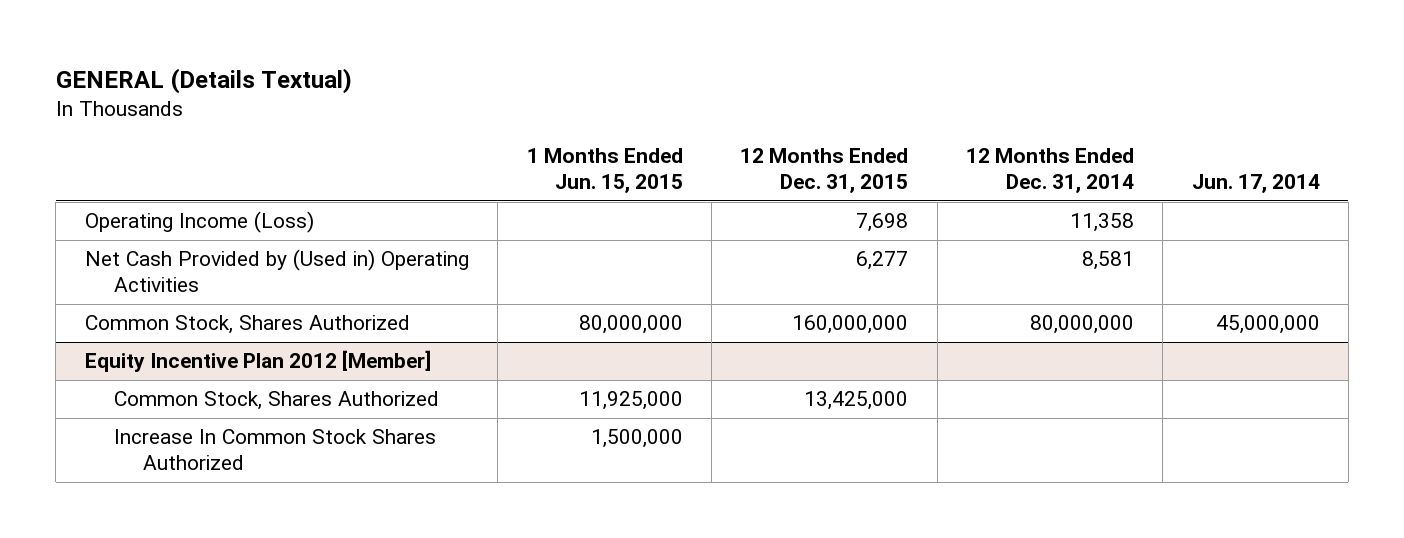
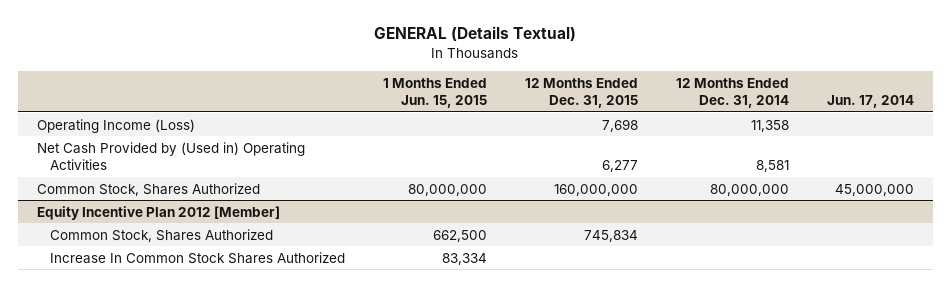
[578,391,683,411] 11,925,000 -> [433,229,488,242] 662,500
[804,391,909,411] 13,425,000 -> [583,229,638,242] 745,834
[590,429,683,449] 1,500,000 -> [442,252,488,265] 83,334

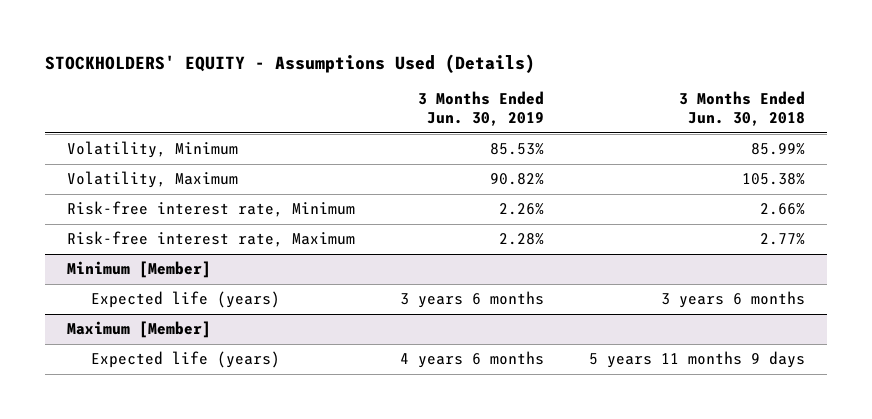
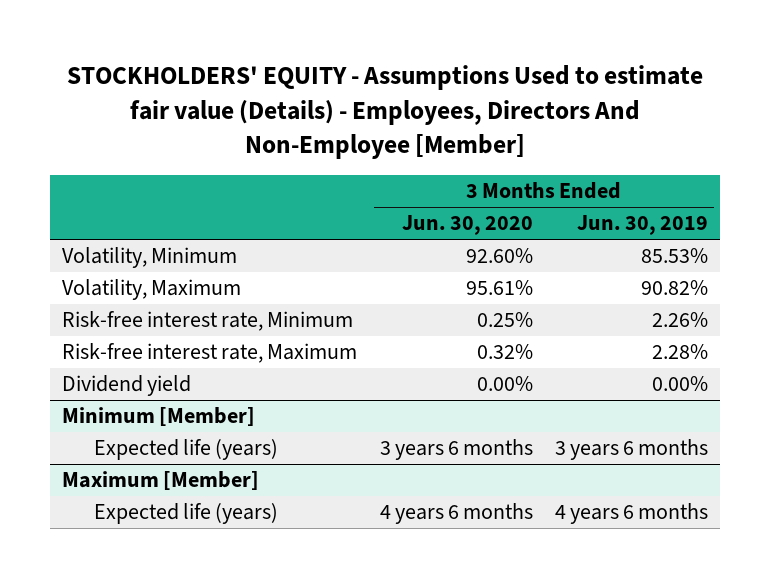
[44,53,535,73] STOCKHOLDERS' EQUITY - Assumptions Used (Details) -> [67,65,704,159] STOCKHOLDERS' EQUITY - Assumptions Used to estimate fair value (Details) - Employees, Directors And Non-Employee [Member]
[678,91,805,126] 3 Months Ended Jun. 30, 2018 -> none
none -> [401,215,533,236] Jun. 30, 2020
none -> [61,375,191,397] Dividend yield

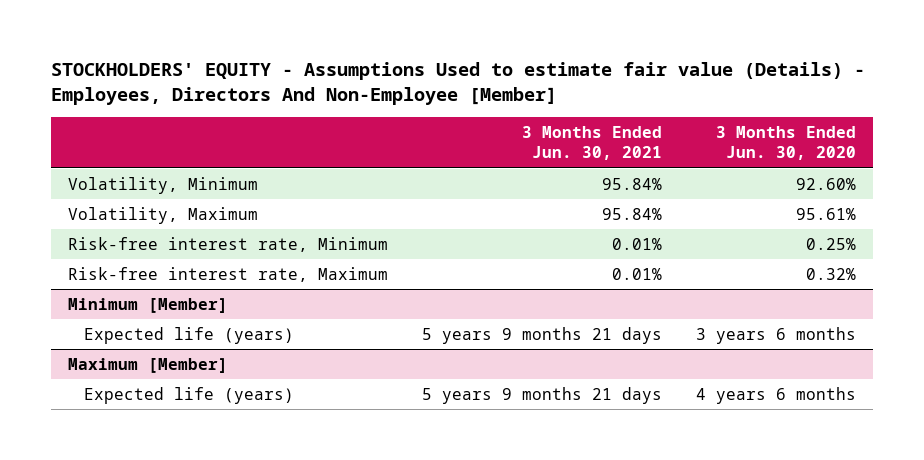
[577,215,709,236] Jun. 30, 2019 -> none
none -> [522,125,663,161] 3 Months Ended Jun. 30, 2021
[61,375,191,397] Dividend yield -> none

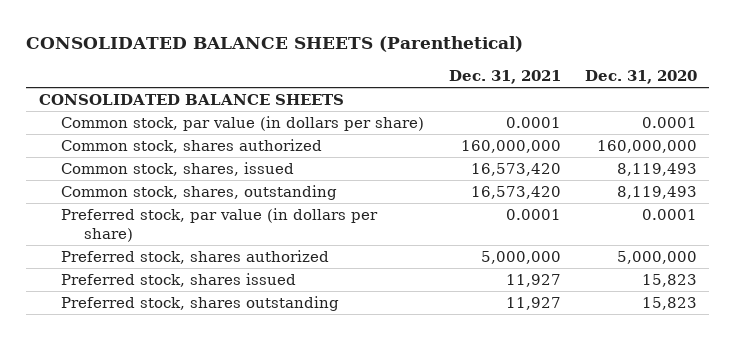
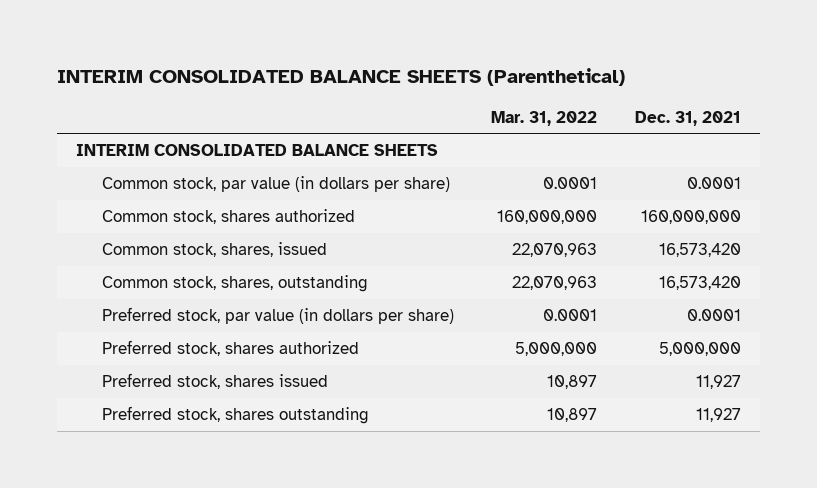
[26,36,524,53] CONSOLIDATED BALANCE SHEETS (Parenthetical) -> [56,68,625,87] INTERIM CONSOLIDATED BALANCE SHEETS (Parenthetical)
[584,69,697,84] Dec. 31, 2020 -> none
none -> [491,110,598,126] Mar. 31, 2022
[38,93,344,105] CONSOLIDATED BALANCE SHEETS -> [75,144,438,157] INTERIM CONSOLIDATED BALANCE SHEETS

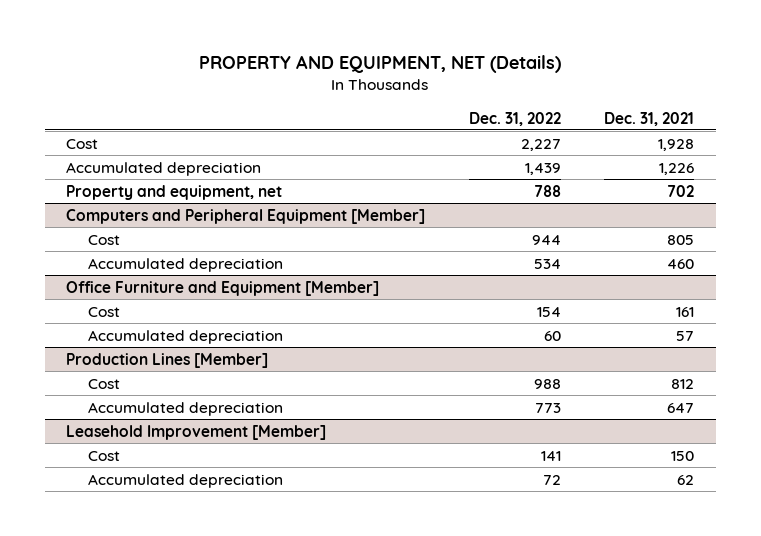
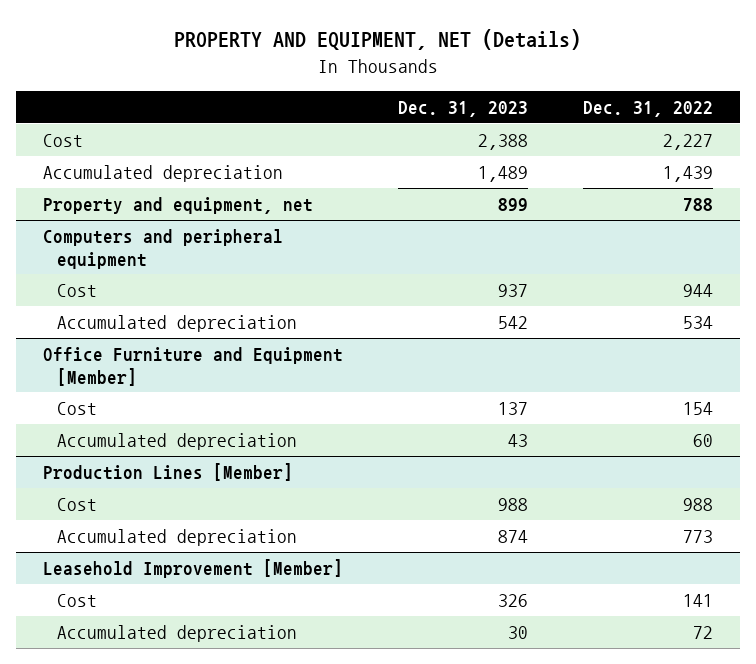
[604,111,695,126] Dec. 31, 2021 -> none
none -> [397,100,528,117] Dec. 31, 2023
[66,208,426,224] Computers and Peripheral Equipment [Member] -> [43,229,284,269] Computers and peripheral equipment

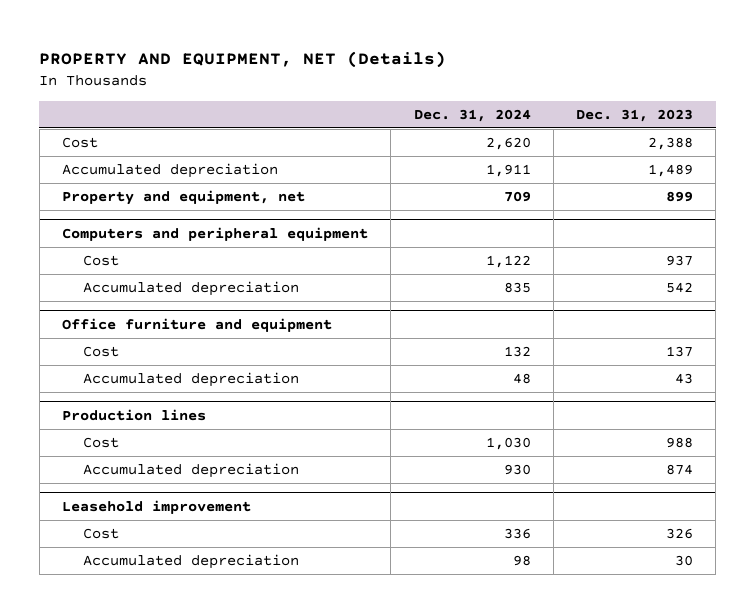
[582,100,713,117] Dec. 31, 2022 -> none
none -> [413,108,531,122] Dec. 31, 2024
[43,347,344,386] Office Furniture and Equipment [Member] -> [62,317,333,332] Office furniture and equipment
[43,463,294,482] Production Lines [Member] -> [62,408,207,421] Production lines
[43,559,344,579] Leasehold Improvement [Member] -> [62,499,252,514] Leasehold improvement

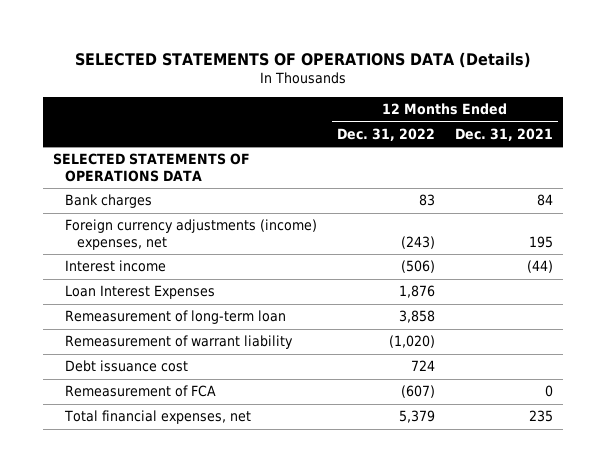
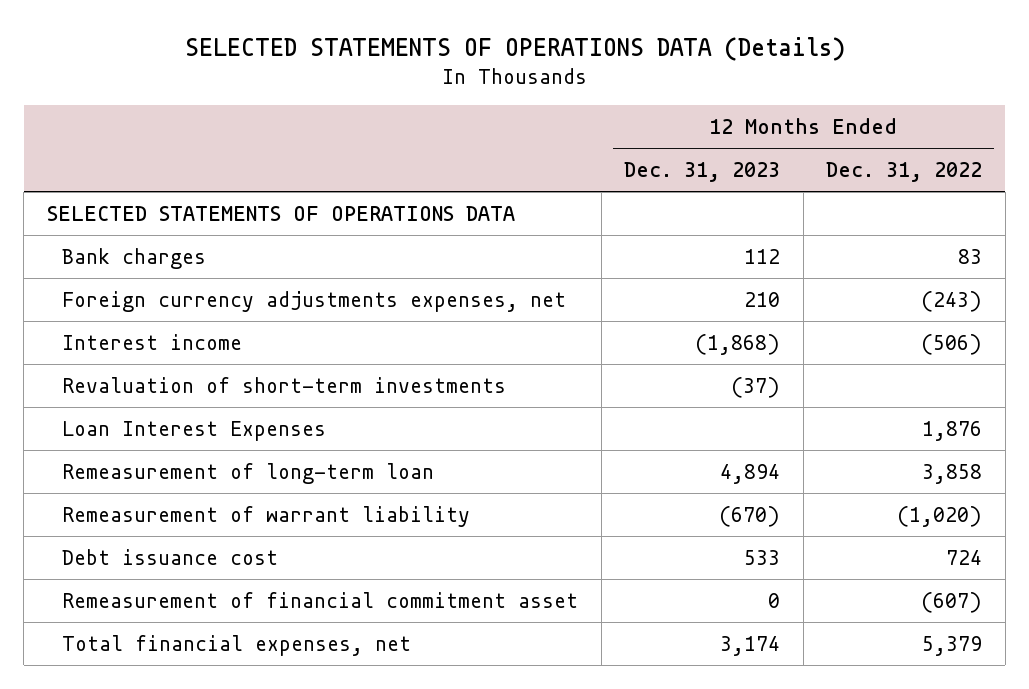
[455,127,554,141] Dec. 31, 2021 -> none
none -> [624,161,781,182] Dec. 31, 2023
[65,219,318,250] Foreign currency adjustments (income) expenses, net -> [62,290,567,312] Foreign currency adjustments expenses, net
none -> [62,376,507,393] Revaluation of short-term investments
[65,385,217,398] Remeasurement of FCA -> [62,591,579,608] Remeasurement of financial commitment asset

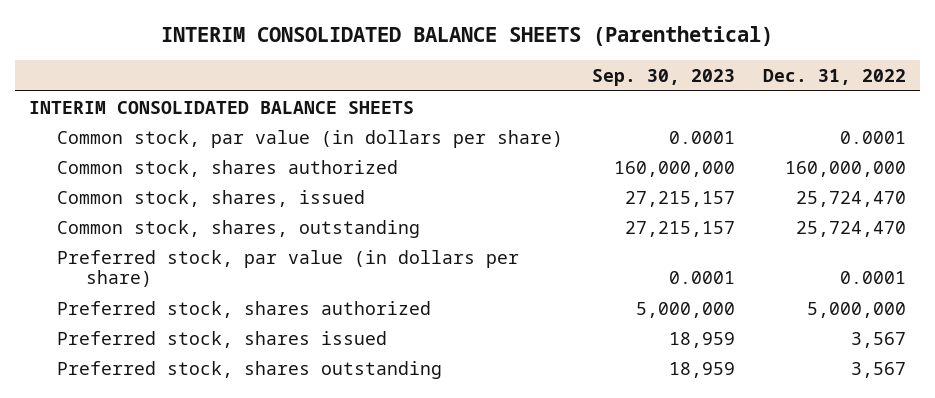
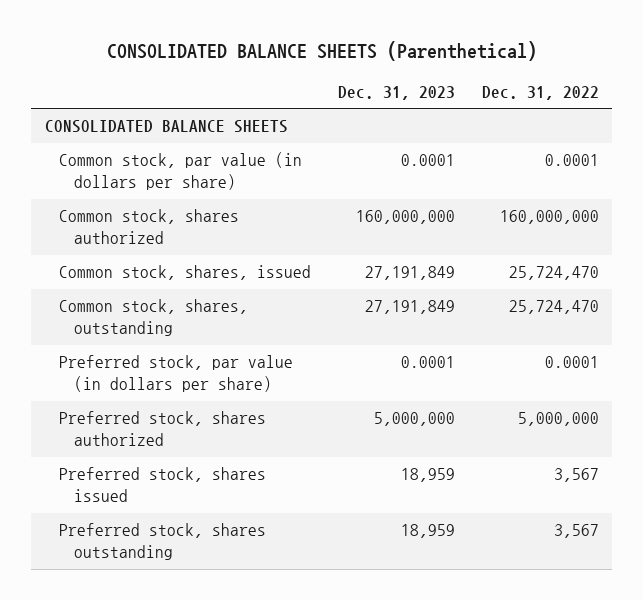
[161,26,774,47] INTERIM CONSOLIDATED BALANCE SHEETS (Parenthetical) -> [106,41,537,62] CONSOLIDATED BALANCE SHEETS (Parenthetical)
[591,68,735,86] Sep. 30, 2023 -> none
none -> [337,85,455,100] Dec. 31, 2023
[28,100,414,114] INTERIM CONSOLIDATED BALANCE SHEETS -> [44,120,288,134] CONSOLIDATED BALANCE SHEETS

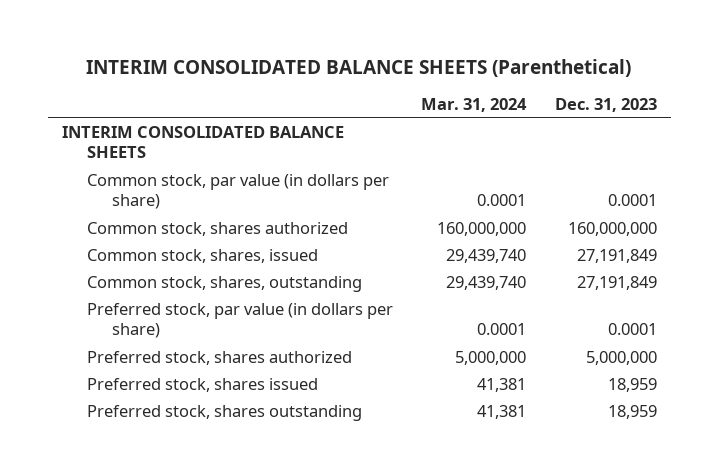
[106,41,537,62] CONSOLIDATED BALANCE SHEETS (Parenthetical) -> [86,58,632,77] INTERIM CONSOLIDATED BALANCE SHEETS (Parenthetical)
[481,85,599,100] Dec. 31, 2022 -> none
none -> [421,97,528,112] Mar. 31, 2024
[44,120,288,134] CONSOLIDATED BALANCE SHEETS -> [61,125,344,159] INTERIM CONSOLIDATED BALANCE SHEETS

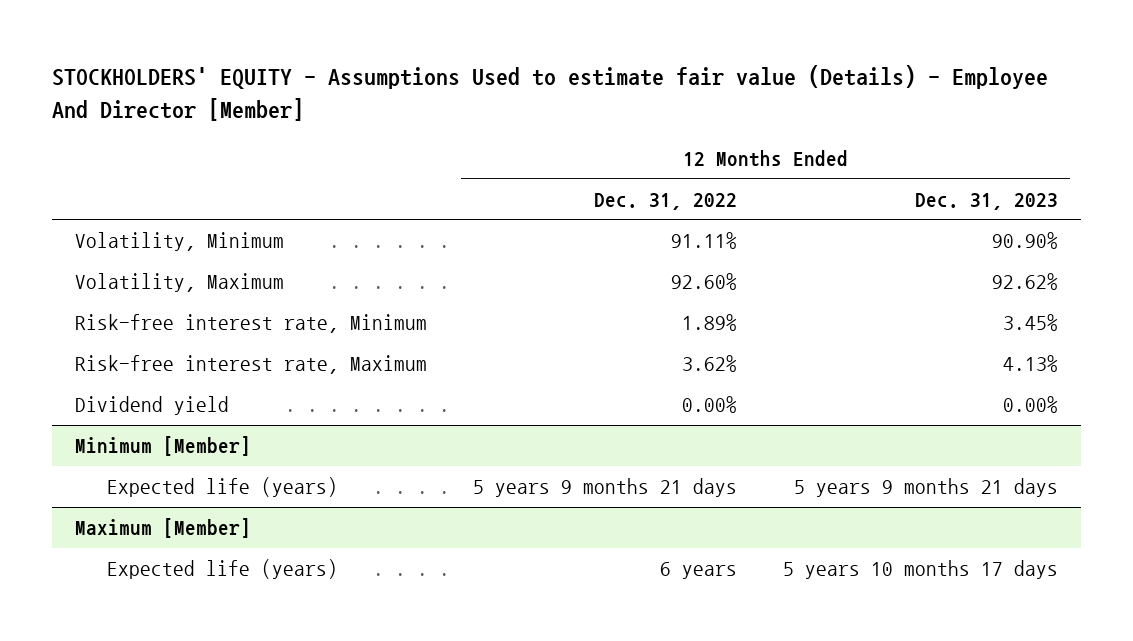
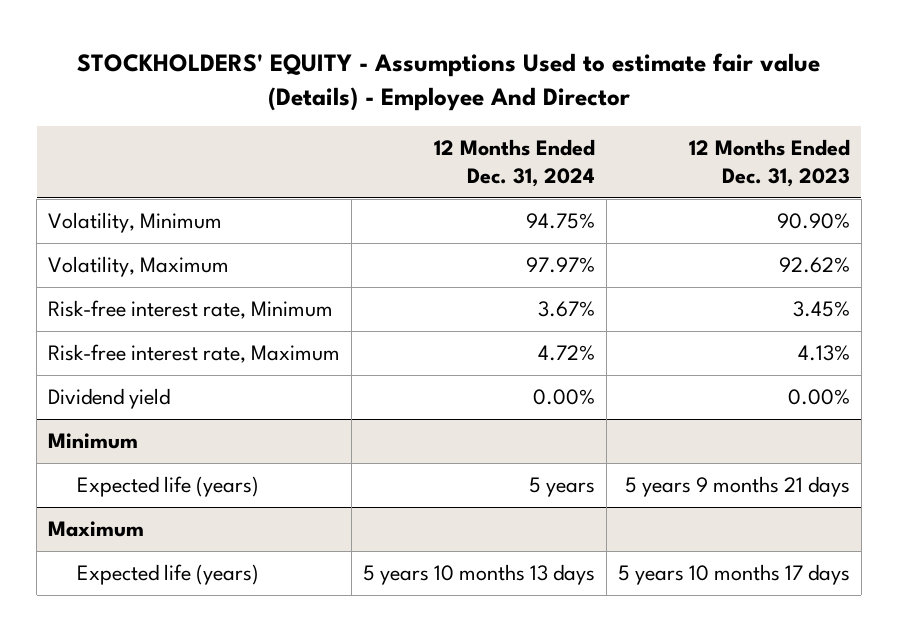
[51,65,1048,121] STOCKHOLDERS' EQUITY - Assumptions Used to estimate fair value (Details) - Employee And Director [Member] -> [76,52,820,111] STOCKHOLDERS' EQUITY - Assumptions Used to estimate fair value (Details) - Employee And Director
[594,192,738,210] Dec. 31, 2022 -> none
none -> [433,139,595,188] 12 Months Ended Dec. 31, 2024
[74,436,251,457] Minimum [Member] -> [48,432,139,449] Minimum
[74,518,251,539] Maximum [Member] -> [48,520,145,537] Maximum

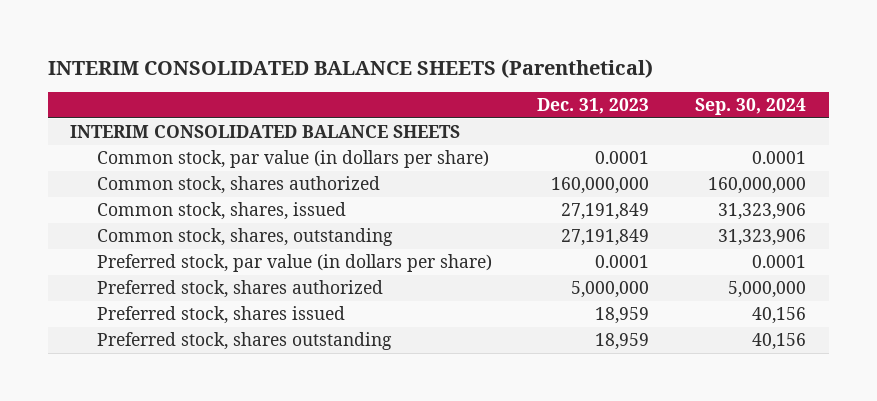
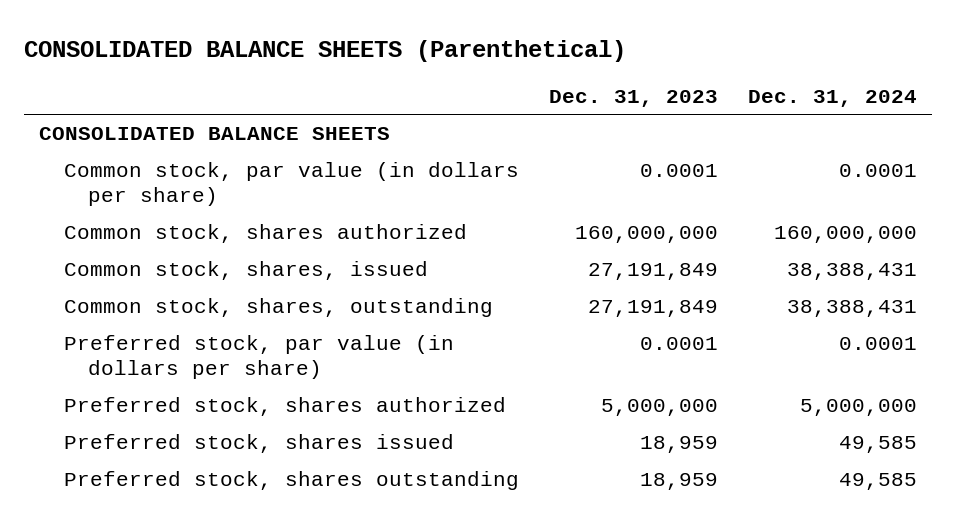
[47,58,653,78] INTERIM CONSOLIDATED BALANCE SHEETS (Parenthetical) -> [24,39,627,62] CONSOLIDATED BALANCE SHEETS (Parenthetical)
[695,98,807,116] Sep. 30, 2024 -> none
none -> [747,89,917,107] Dec. 31, 2024
[70,125,461,139] INTERIM CONSOLIDATED BALANCE SHEETS -> [39,127,391,141] CONSOLIDATED BALANCE SHEETS

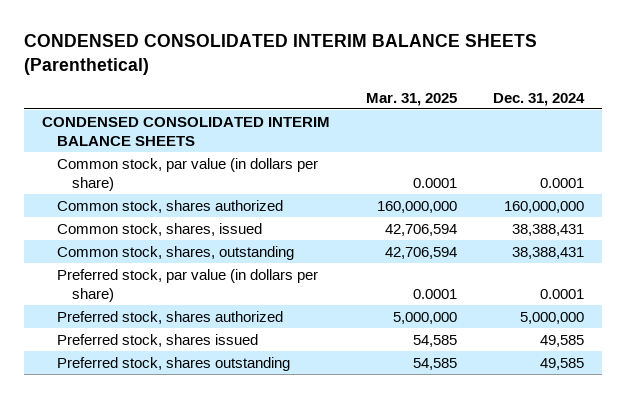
[24,39,627,62] CONSOLIDATED BALANCE SHEETS (Parenthetical) -> [23,34,537,75] CONDENSED CONSOLIDATED INTERIM BALANCE SHEETS (Parenthetical)
[548,89,718,107] Dec. 31, 2023 -> none
none -> [365,92,457,106] Mar. 31, 2025
[39,127,391,141] CONSOLIDATED BALANCE SHEETS -> [41,116,330,146] CONDENSED CONSOLIDATED INTERIM BALANCE SHEETS

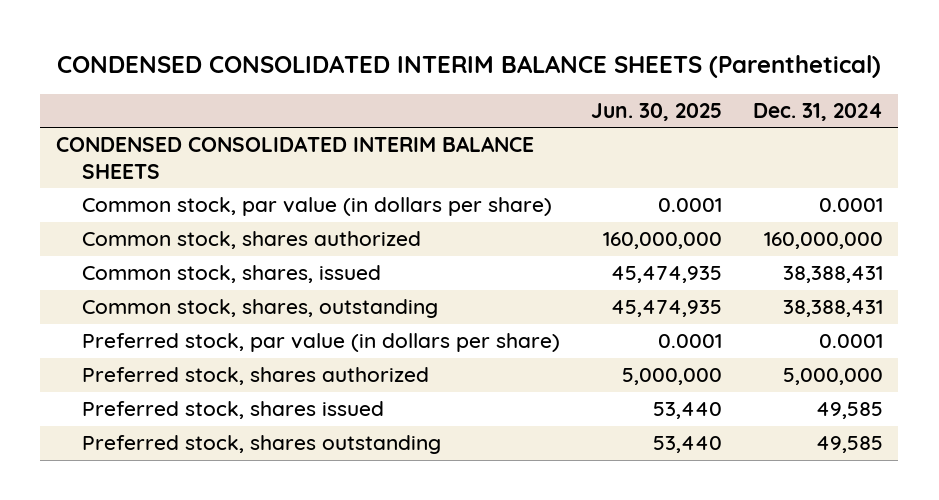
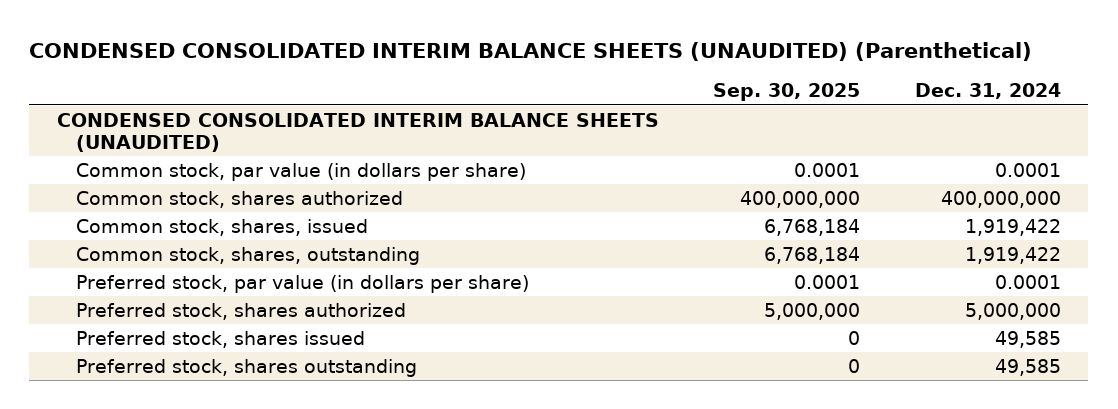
[57,54,882,78] CONDENSED CONSOLIDATED INTERIM BALANCE SHEETS (Parenthetical) -> [29,41,1033,61] CONDENSED CONSOLIDATED INTERIM BALANCE SHEETS (UNAUDITED) (Parenthetical)
[591,102,723,121] Jun. 30, 2025 -> none
none -> [713,83,861,102] Sep. 30, 2025
[55,136,534,179] CONDENSED CONSOLIDATED INTERIM BALANCE SHEETS -> [56,112,659,152] CONDENSED CONSOLIDATED INTERIM BALANCE SHEETS (UNAUDITED)
[763,232,883,250] 160,000,000 -> [940,190,1061,208] 400,000,000
[782,266,883,284] 38,388,431 -> [964,218,1061,236] 1,919,422
[782,300,883,318] 38,388,431 -> [964,246,1061,264] 1,919,422

